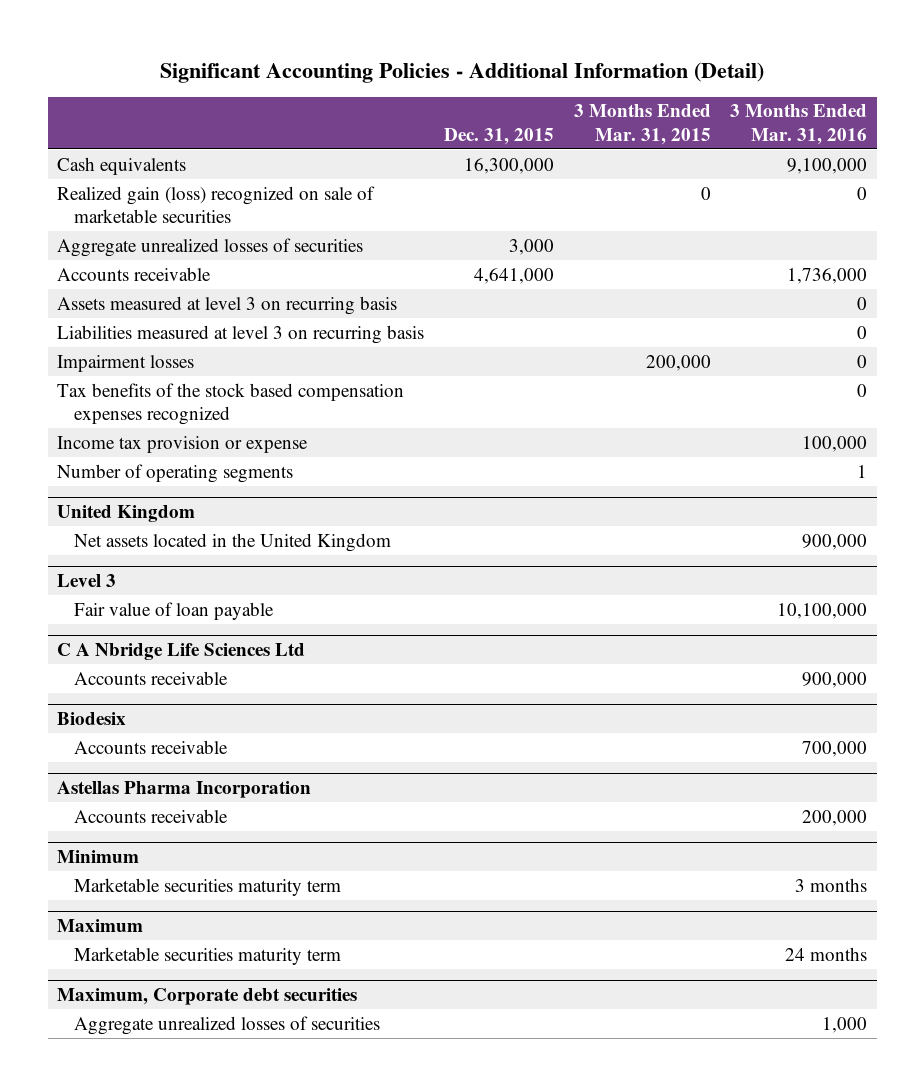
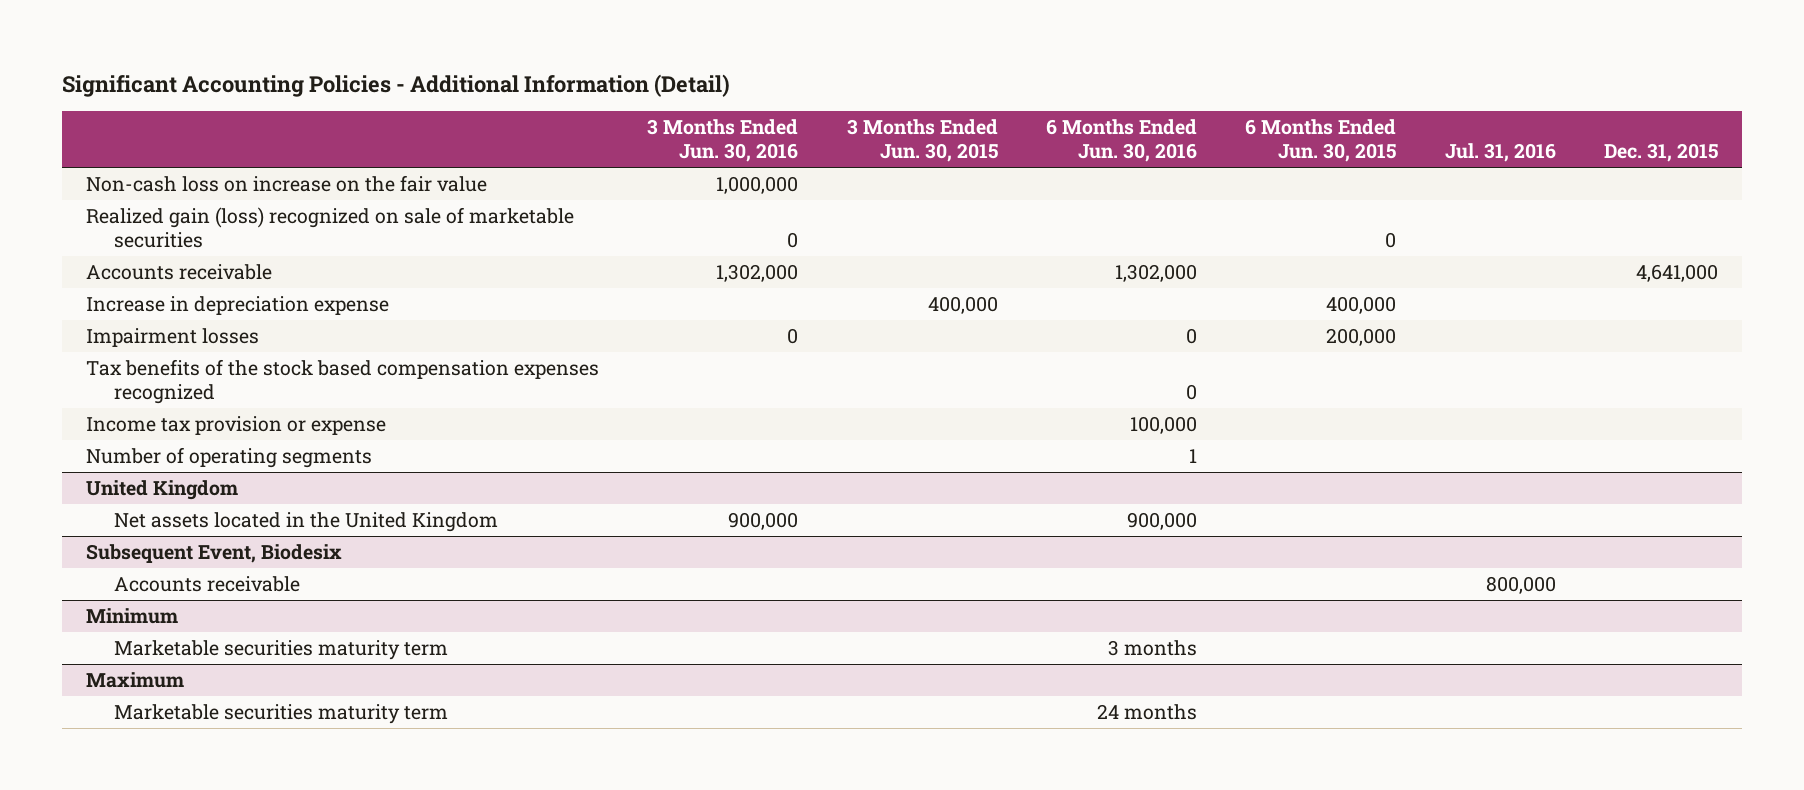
[573,104,711,145] 3 Months Ended Mar. 31, 2015 -> none
[730,104,868,145] 3 Months Ended Mar. 31, 2016 -> none
none -> [647,119,799,163] 3 Months Ended Jun. 30, 2016
none -> [846,119,998,163] 3 Months Ended Jun. 30, 2015
none -> [1045,119,1197,163] 6 Months Ended Jun. 30, 2016
none -> [1245,119,1397,163] 6 Months Ended Jun. 30, 2015
none -> [1444,143,1556,163] Jul. 31, 2016
[57,156,187,175] Cash equivalents -> none
none -> [86,175,488,193] Non-cash loss on increase on the fair value
[57,237,364,257] Aggregate unrealized losses of securities -> none
[57,295,398,315] Assets measured at level 3 on recurring basis -> none
[57,324,425,344] Liabilities measured at level 3 on recurring basis -> none
none -> [86,296,390,316] Increase in depreciation expense
[57,574,117,588] Level 3 -> none
[74,601,275,620] Fair value of loan payable -> none
[57,643,306,661] C A Nbridge Life Sciences Ltd -> none
[74,670,229,685] Accounts receivable -> none
[57,712,127,726] Biodesix -> [86,544,343,564] Subsequent Event, Biodesix
[57,781,312,799] Astellas Pharma Incorporation -> none
[74,808,229,823] Accounts receivable -> none
[57,988,358,1006] Maximum, Corporate debt securities -> none
[74,1015,381,1035] Aggregate unrealized losses of securities -> none

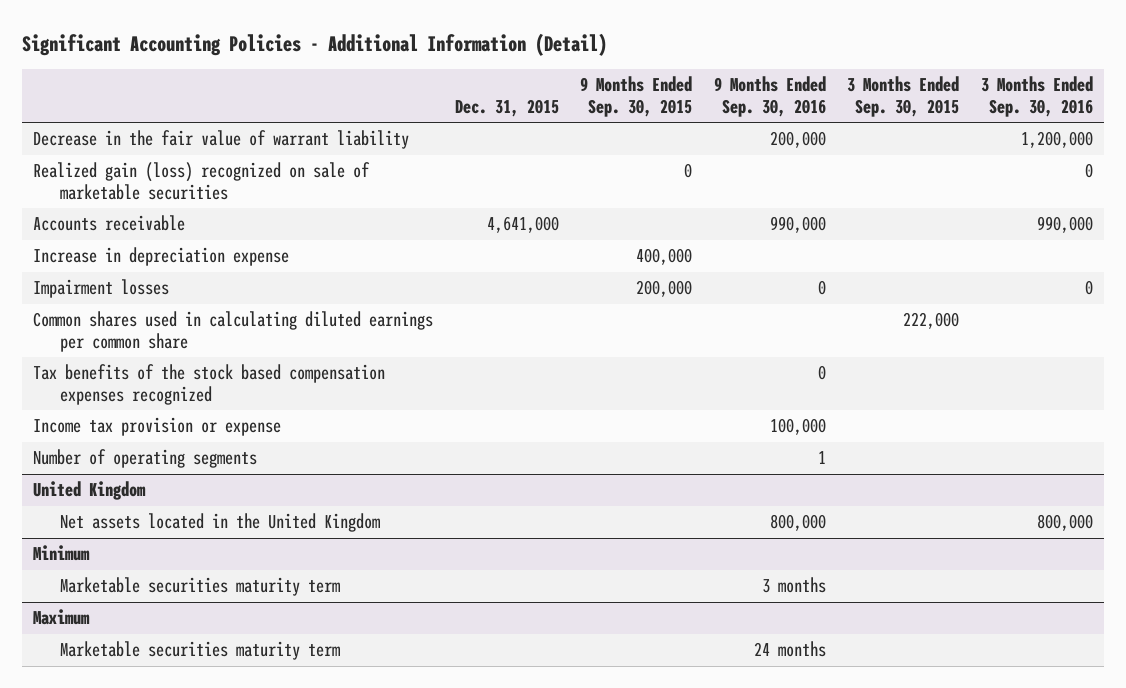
[647,119,799,163] 3 Months Ended Jun. 30, 2016 -> none
[846,119,998,163] 3 Months Ended Jun. 30, 2015 -> none
[1045,119,1197,163] 6 Months Ended Jun. 30, 2016 -> none
[1245,119,1397,163] 6 Months Ended Jun. 30, 2015 -> none
[1444,143,1556,163] Jul. 31, 2016 -> none
none -> [580,76,693,117] 9 Months Ended Sep. 30, 2015
none -> [713,76,826,117] 9 Months Ended Sep. 30, 2016
none -> [847,76,960,117] 3 Months Ended Sep. 30, 2015
none -> [980,76,1093,117] 3 Months Ended Sep. 30, 2016
[86,175,488,193] Non-cash loss on increase on the fair value -> [33,130,410,150] Decrease in the fair value of warrant liability
none -> [33,311,434,352] Common shares used in calculating diluted earnings per common share
[86,544,343,564] Subsequent Event, Biodesix -> none
[114,576,301,593] Accounts receivable -> none

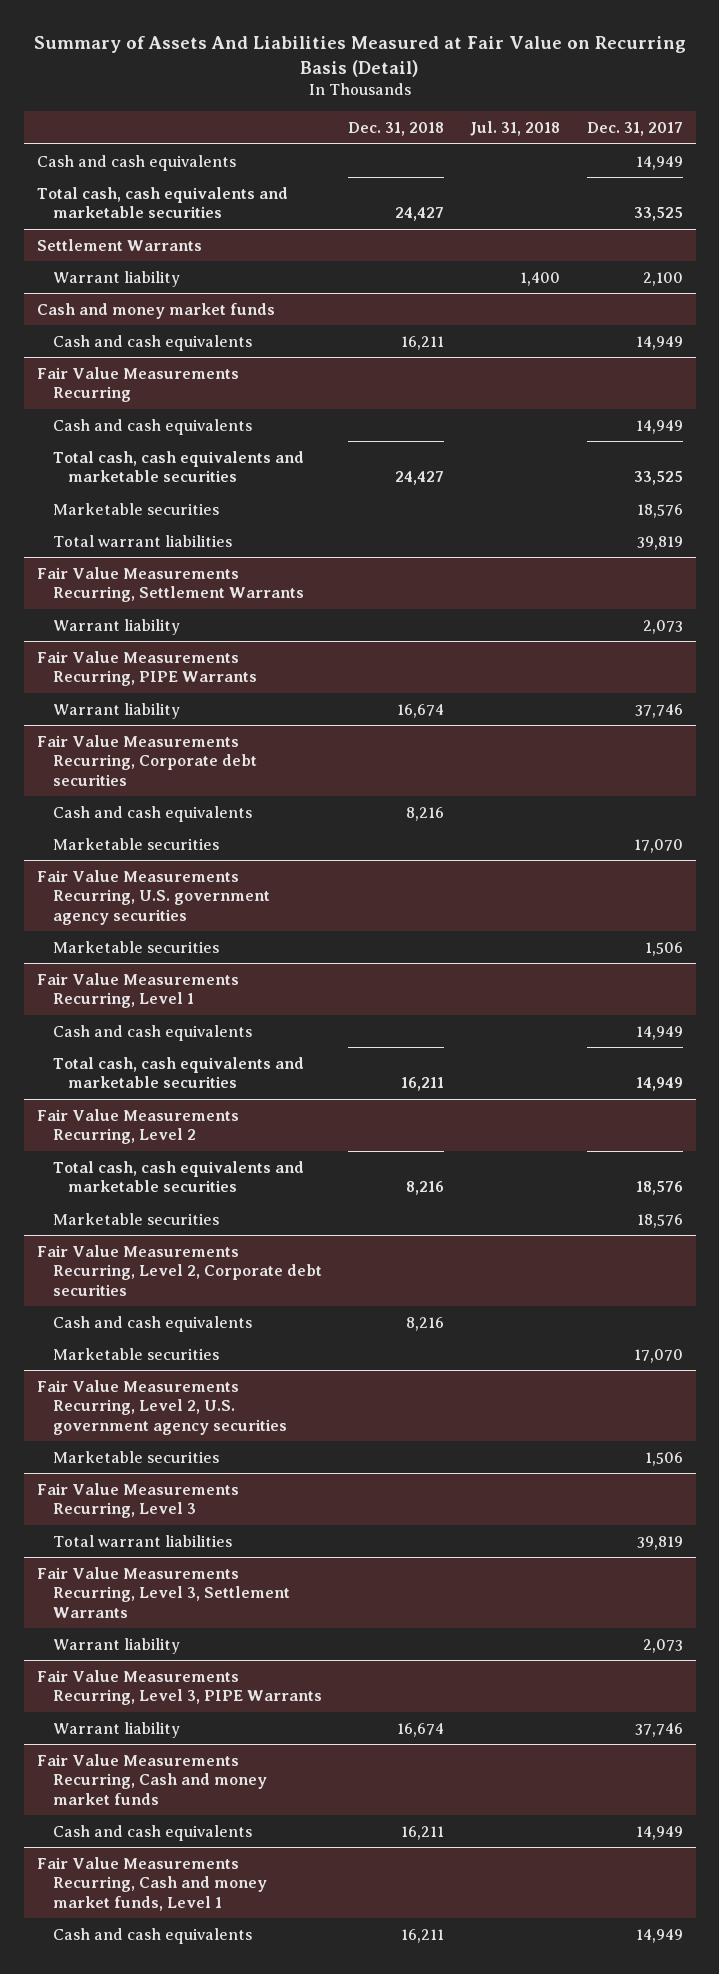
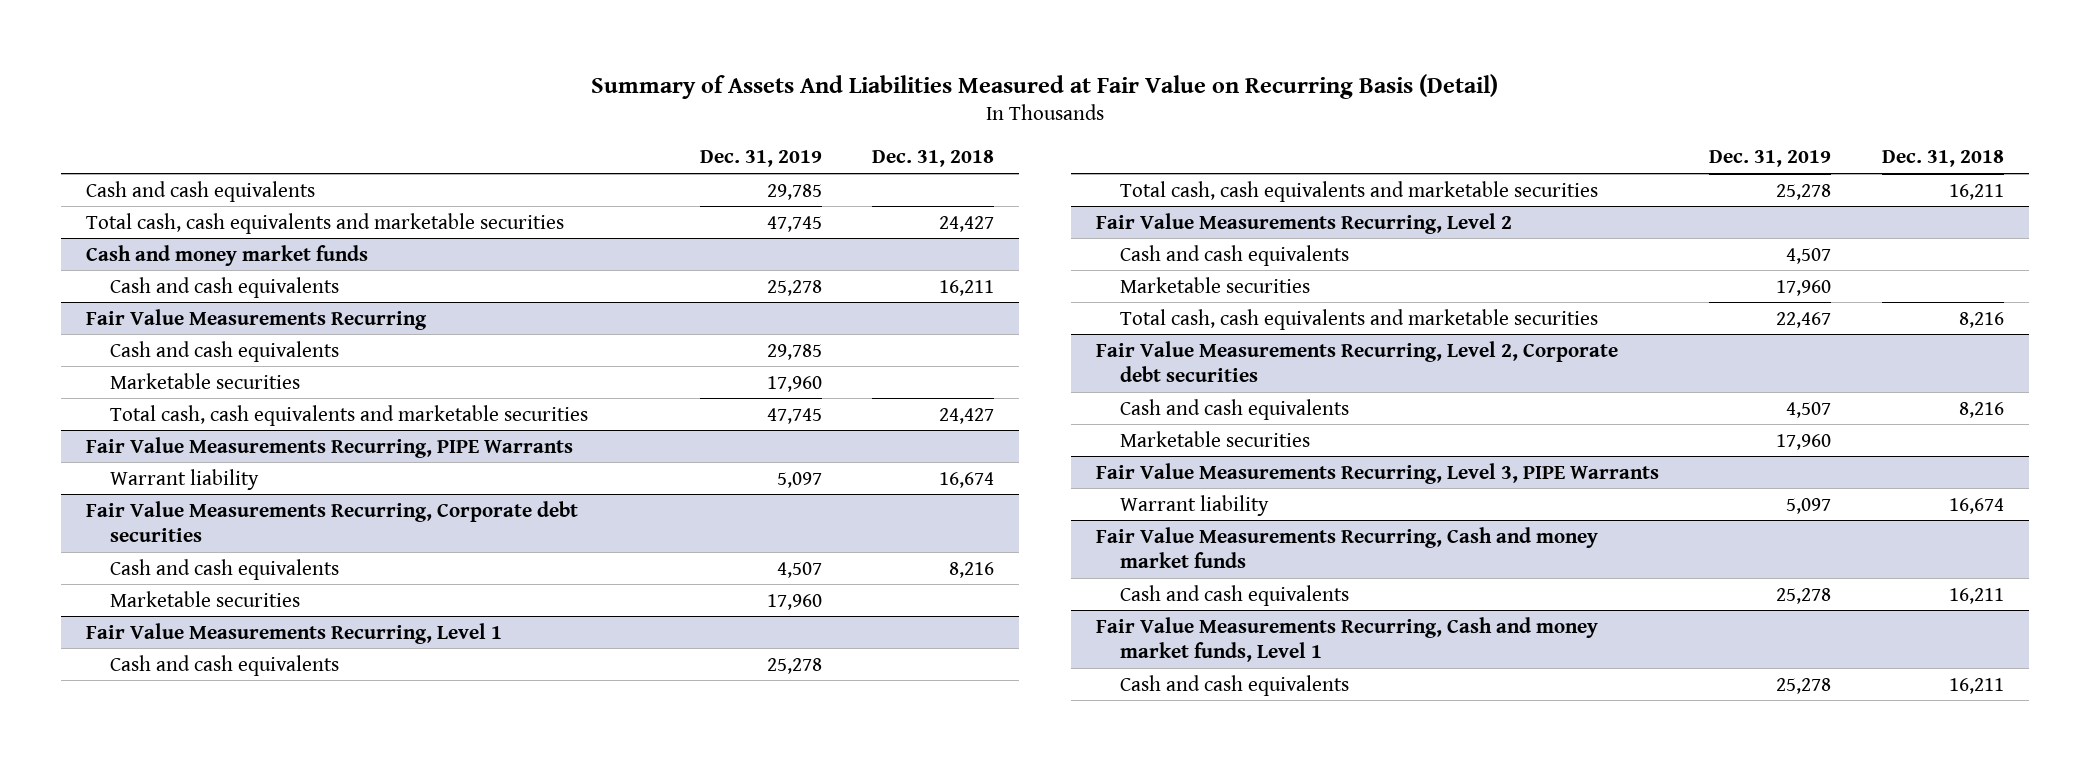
[470,121,561,137] Jul. 31, 2018 -> none
[586,122,683,137] Dec. 31, 2017 -> none
none -> [699,150,822,168] Dec. 31, 2019
[36,238,202,251] Settlement Warrants -> none
[52,270,180,287] Warrant liability -> none
[52,534,232,547] Total warrant liabilities -> none
[36,566,304,603] Fair Value Measurements Recurring, Settlement Warrants -> none
[52,618,180,635] Warrant liability -> none
[52,450,304,483] Total cash, cash equivalents and marketable securities -> [109,404,588,426] Total cash, cash equivalents and marketable securities
[36,869,270,925] Fair Value Measurements Recurring, U.S. government agency securities -> none
[52,940,219,953] Marketable securities -> none
none -> [1119,244,1349,266] Cash and cash equivalents
[52,1160,304,1193] Total cash, cash equivalents and marketable securities -> [1119,308,1598,330] Total cash, cash equivalents and marketable securities
[36,1379,287,1435] Fair Value Measurements Recurring, Level 2, U.S. government agency securities -> none
[52,1450,219,1463] Marketable securities -> none
[36,1482,239,1519] Fair Value Measurements Recurring, Level 3 -> none
[52,1534,232,1547] Total warrant liabilities -> none
[36,1566,290,1618] Fair Value Measurements Recurring, Level 3, Settlement Warrants -> none
[52,1637,180,1654] Warrant liability -> none

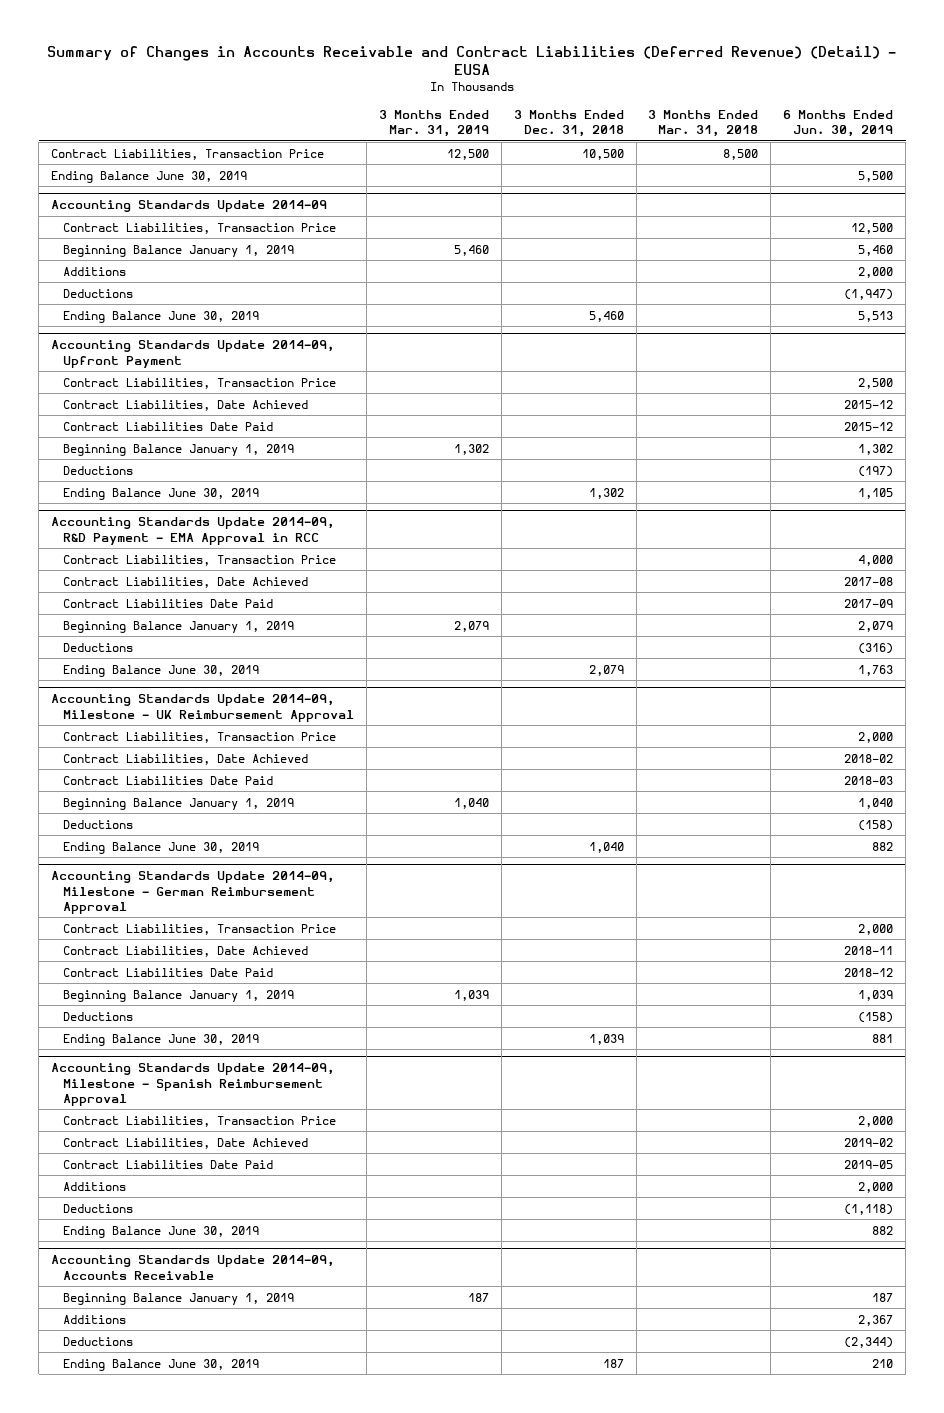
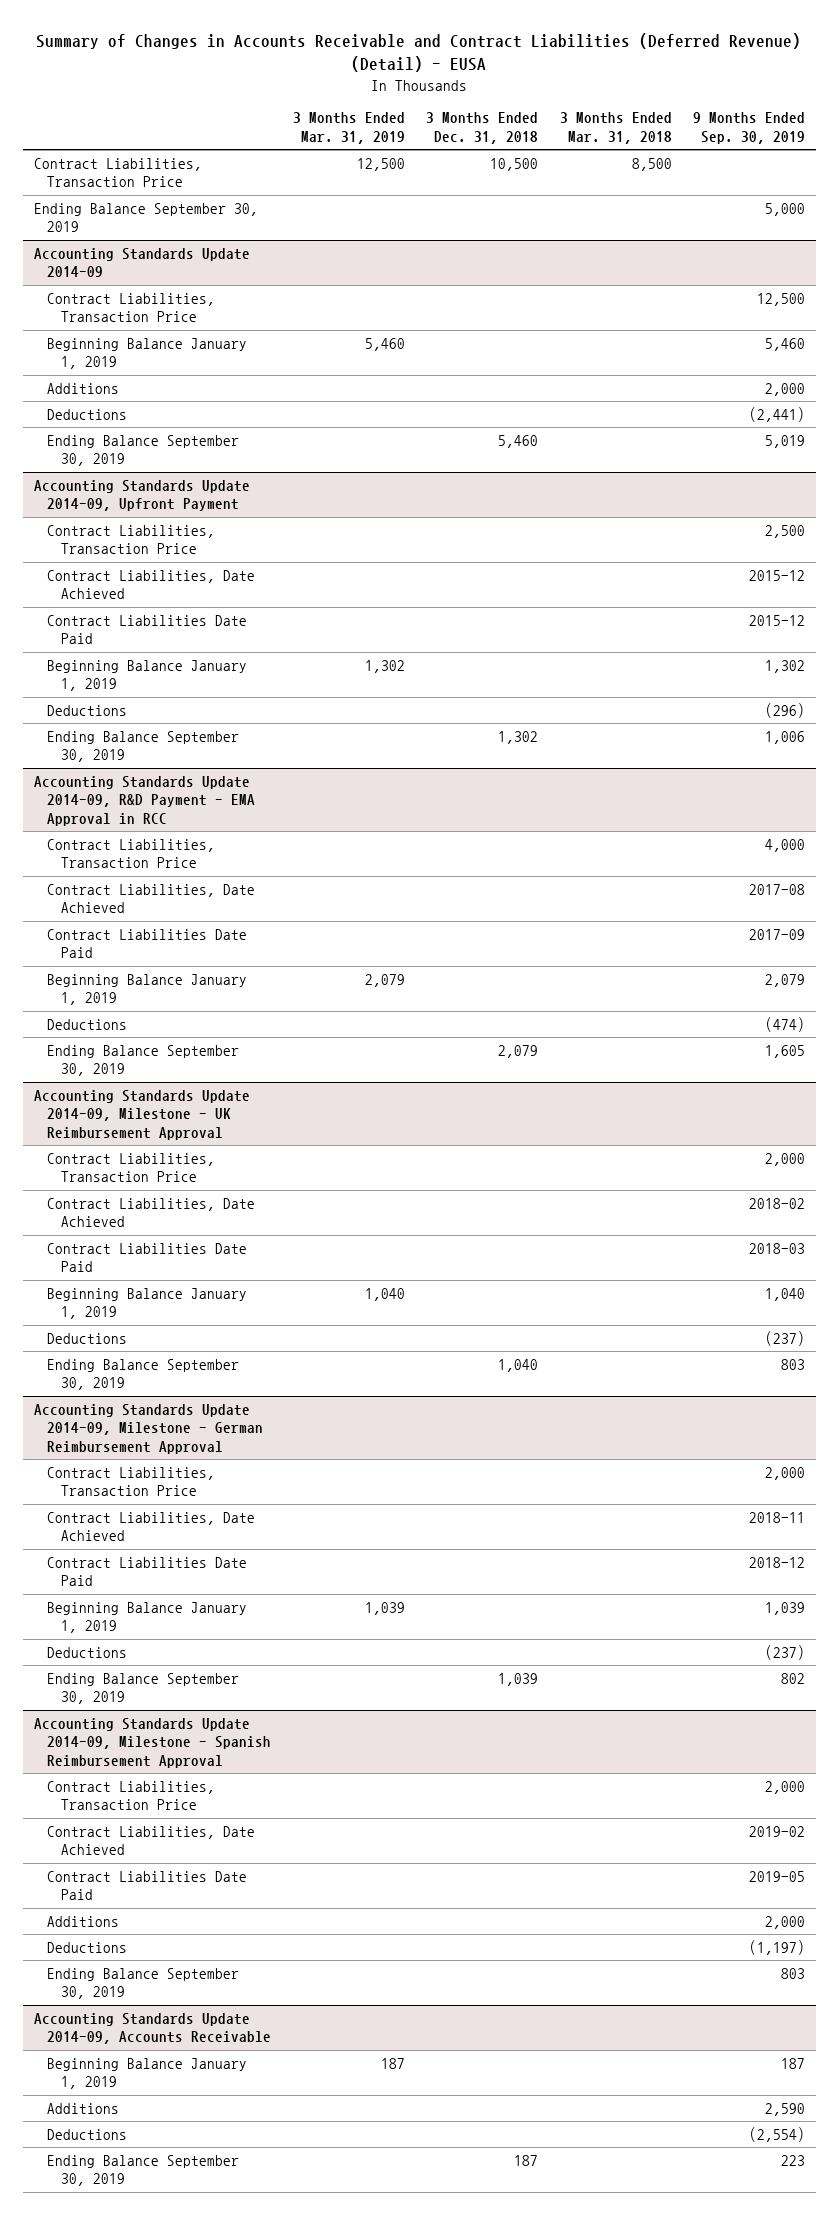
[783,109,894,137] 6 Months Ended Jun. 30, 2019 -> none
none -> [693,112,806,144] 9 Months Ended Sep. 30, 2019
[50,170,247,183] Ending Balance June 30, 2019 -> [33,202,258,233] Ending Balance September 30, 2019
[62,310,259,323] Ending Balance June 30, 2019 -> [47,434,240,467] Ending Balance September 30, 2019
[62,487,259,500] Ending Balance June 30, 2019 -> [47,730,240,763] Ending Balance September 30, 2019
[62,664,259,677] Ending Balance June 30, 2019 -> [47,1044,240,1077] Ending Balance September 30, 2019
[62,841,259,854] Ending Balance June 30, 2019 -> [47,1358,240,1391] Ending Balance September 30, 2019
[62,1033,259,1046] Ending Balance June 30, 2019 -> [47,1672,240,1705] Ending Balance September 30, 2019
[62,1225,259,1238] Ending Balance June 30, 2019 -> [47,1967,240,2000] Ending Balance September 30, 2019
[62,1358,259,1371] Ending Balance June 30, 2019 -> [47,2154,240,2187] Ending Balance September 30, 2019

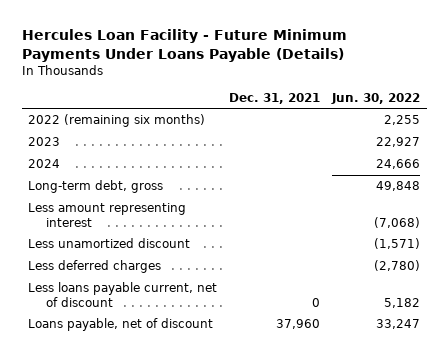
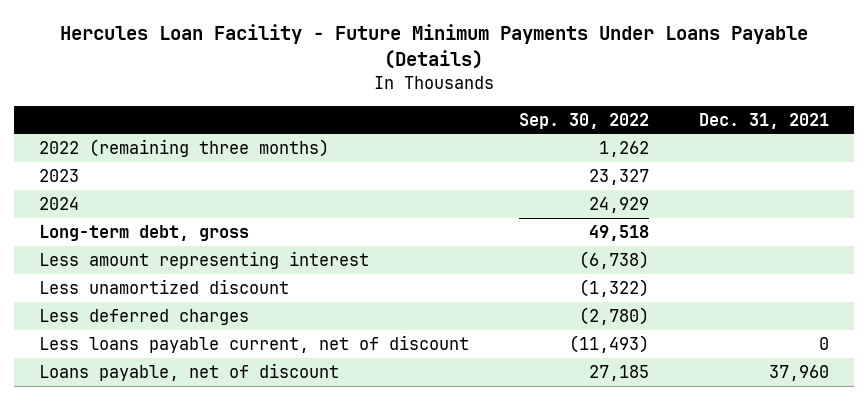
[331,92,421,104] Jun. 30, 2022 -> none
none -> [518,112,649,129] Sep. 30, 2022
[27,114,205,128] 2022 (remaining six months) -> [39,138,330,157] 2022 (remaining three months)

